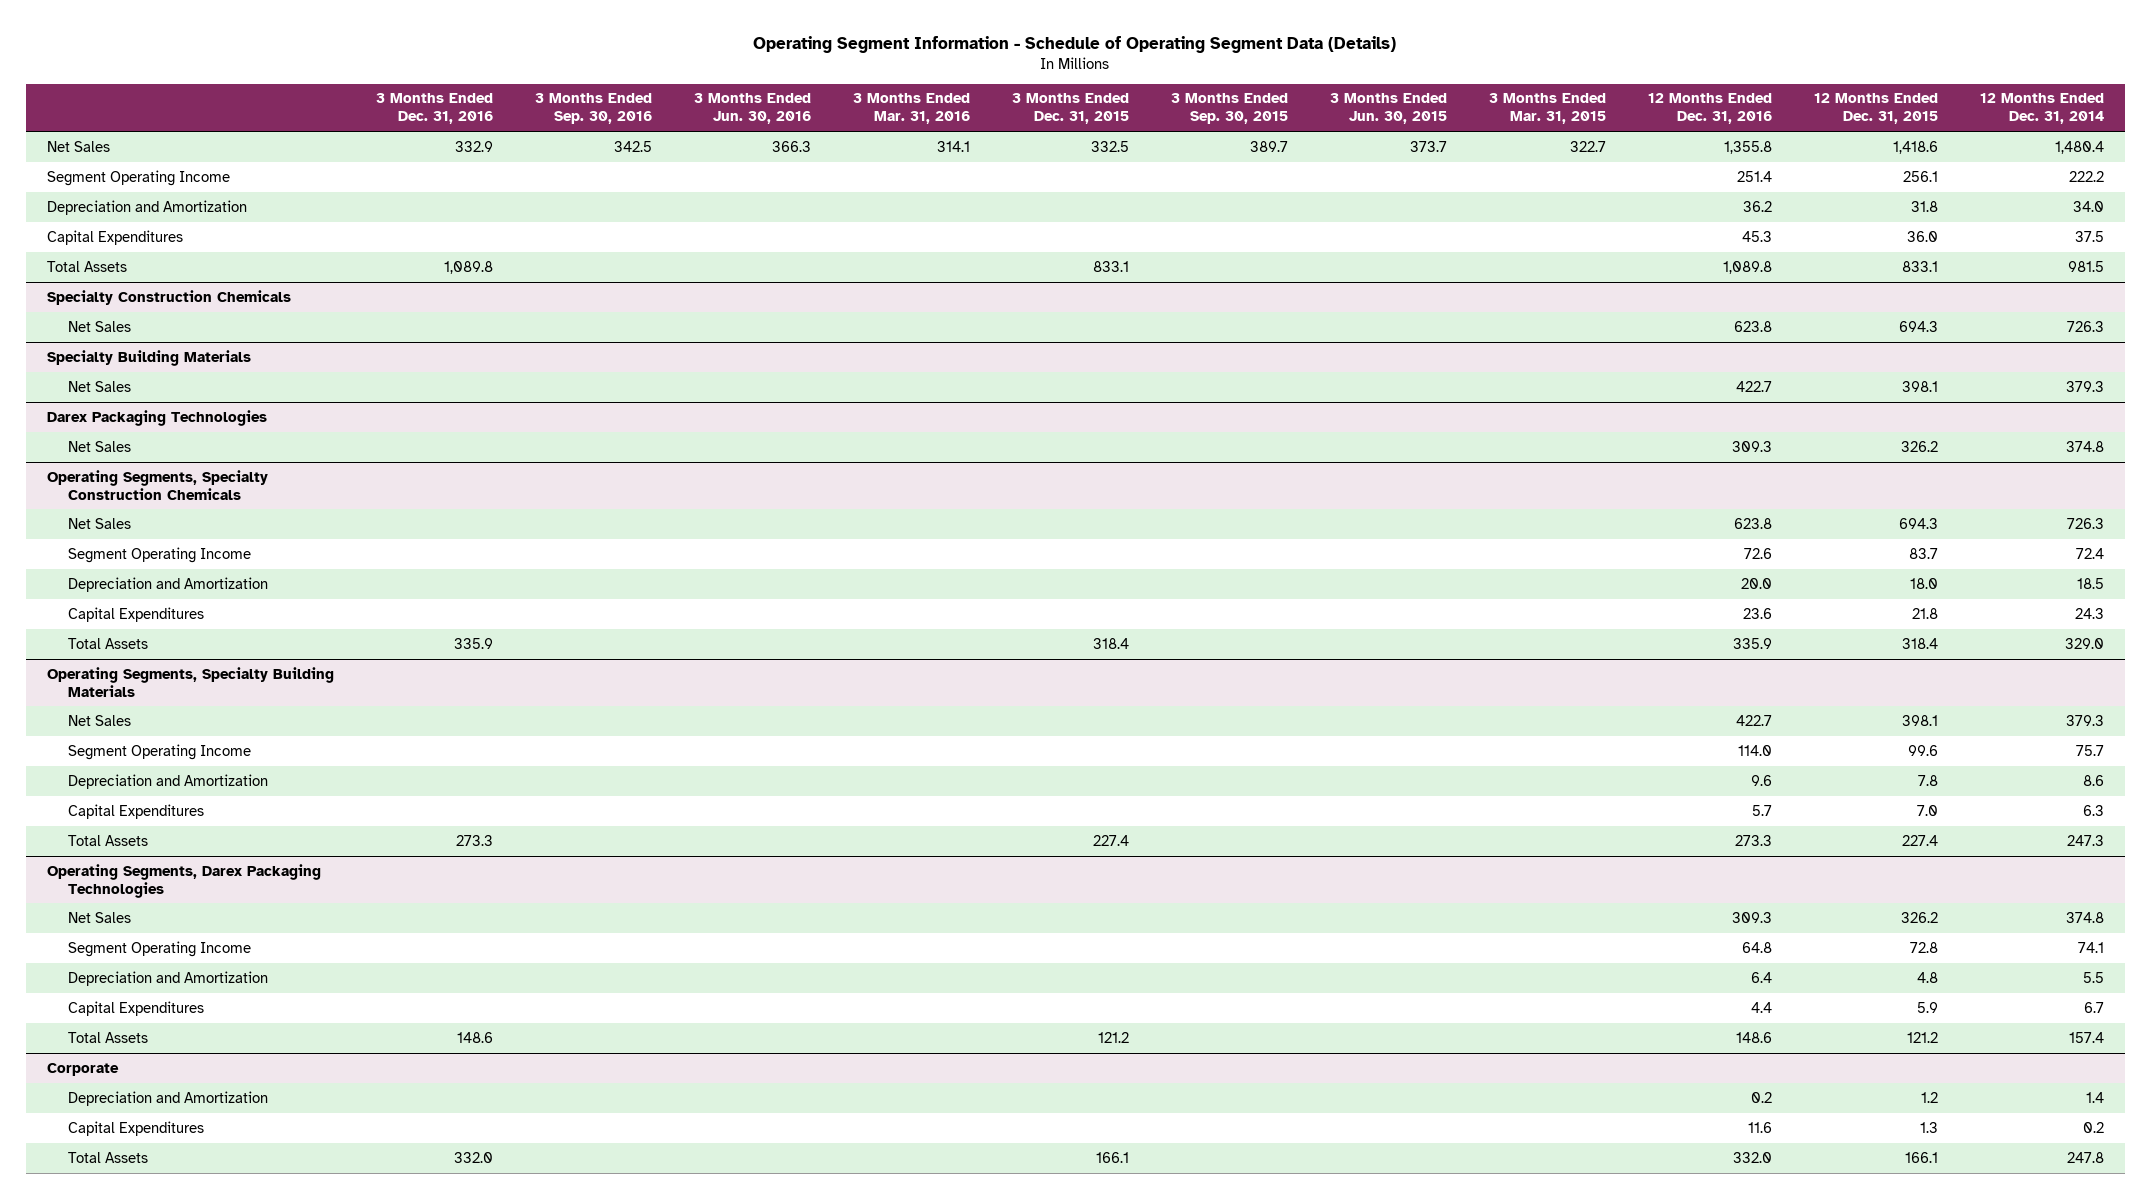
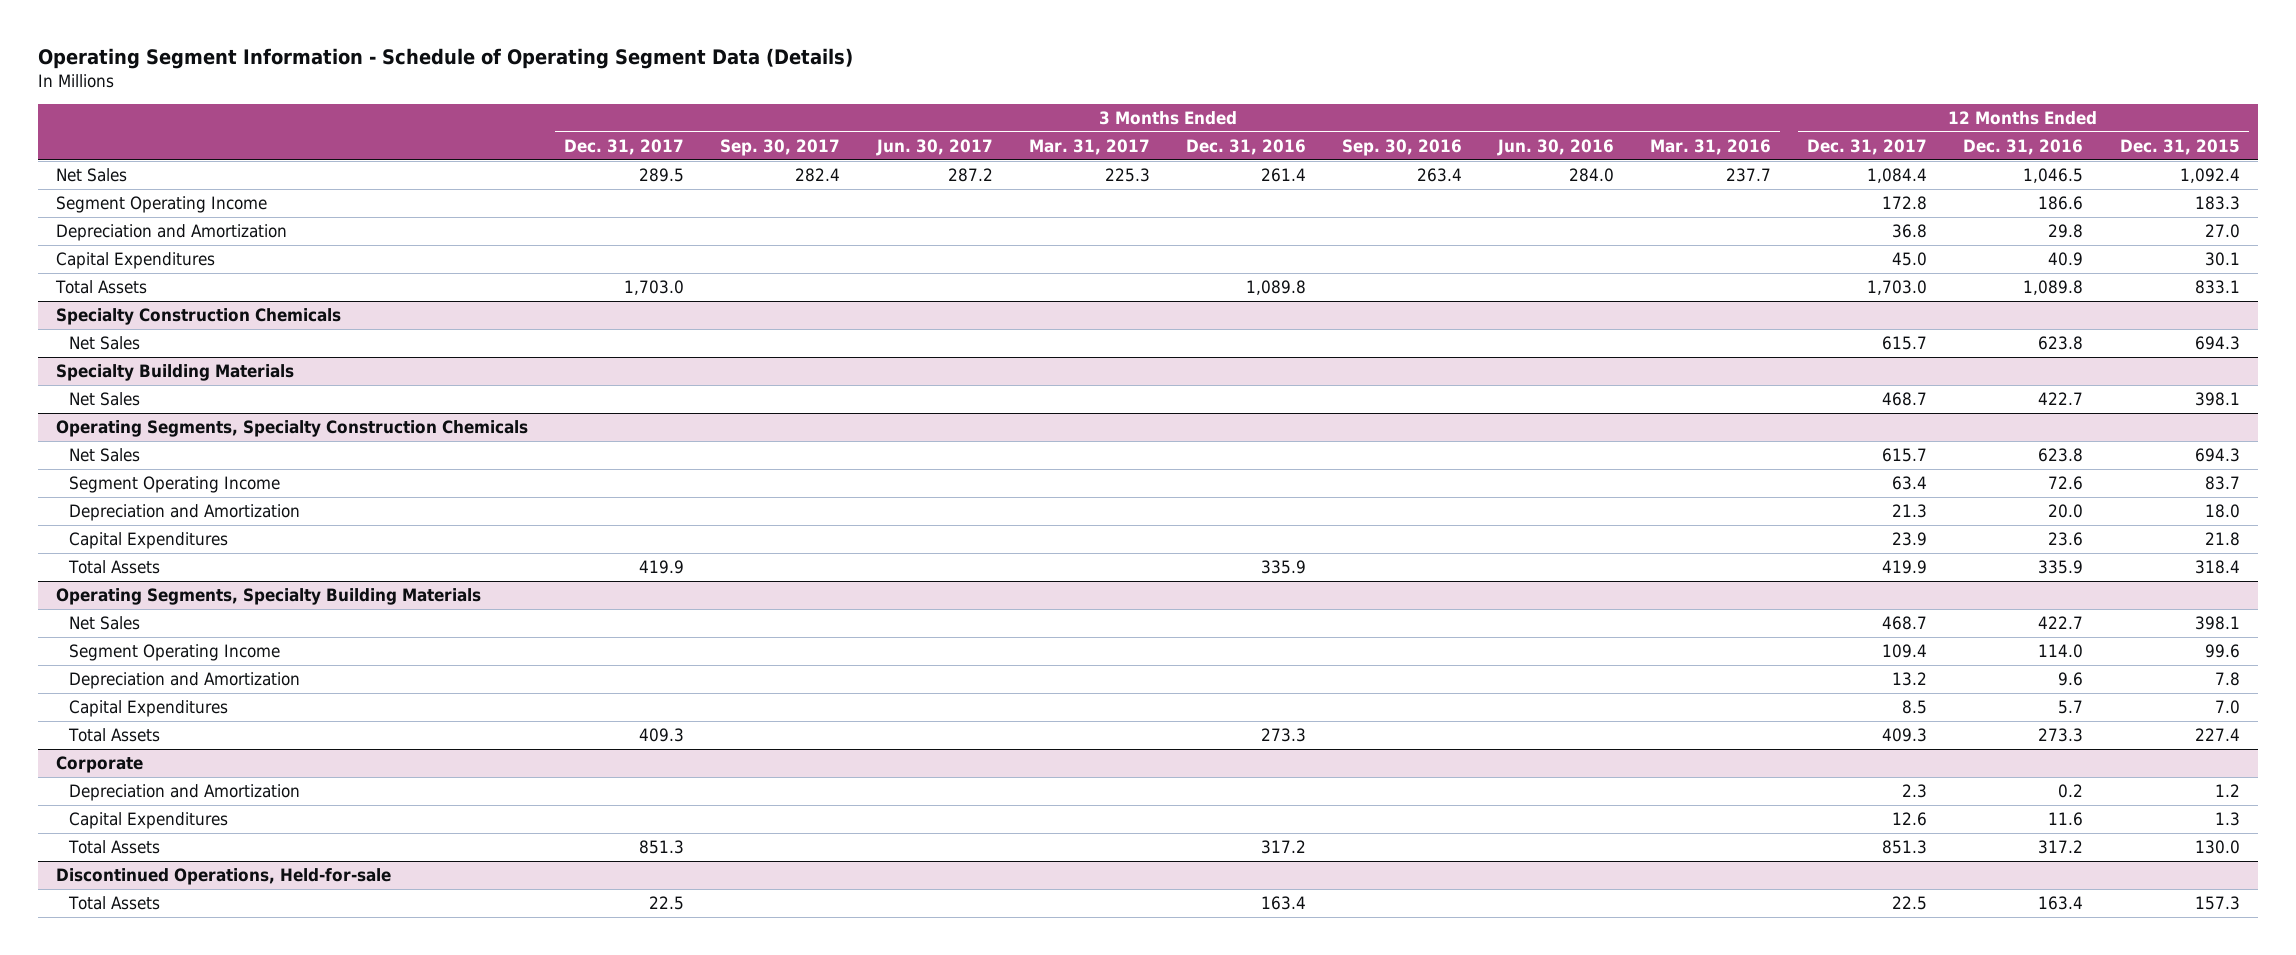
[1011,93,1129,125] 3 Months Ended Dec. 31, 2015 -> none
[1170,93,1288,125] 3 Months Ended Sep. 30, 2015 -> none
[1329,93,1447,125] 3 Months Ended Jun. 30, 2015 -> none
[1488,93,1606,125] 3 Months Ended Mar. 31, 2015 -> none
[1979,93,2104,125] 12 Months Ended Dec. 31, 2014 -> none
none -> [564,138,685,155] Dec. 31, 2017
none -> [720,138,841,156] Sep. 30, 2017
none -> [875,138,993,156] Jun. 30, 2017
none -> [1028,138,1150,155] Mar. 31, 2017
none -> [1807,138,1928,155] Dec. 31, 2017
[455,140,494,152] 332.9 -> [1260,168,1306,183] 261.4
[613,140,652,152] 342.5 -> [1416,168,1462,183] 263.4
[771,140,811,152] 366.3 -> [1569,168,1615,183] 284.0
[936,140,970,152] 314.1 -> [1726,168,1772,183] 237.7
[1723,140,1772,154] 1,355.8 -> [2023,168,2084,184] 1,046.5
[1892,140,1938,154] 1,418.6 -> [2179,168,2240,184] 1,092.4
[1736,170,1772,182] 251.4 -> [2038,196,2084,211] 186.6
[1902,170,1938,182] 256.1 -> [2194,196,2240,211] 183.3
[1742,200,1772,212] 36.2 -> [2048,224,2084,239] 29.8
[1910,200,1938,212] 31.8 -> [2204,224,2240,239] 27.0
[1741,230,1772,242] 45.3 -> [2048,252,2084,267] 40.9
[1906,230,1938,242] 36.0 -> [2204,252,2240,267] 30.1
[47,409,268,426] Darex Packaging Technologies -> none
[68,440,132,452] Net Sales -> none
[47,863,322,898] Operating Segments, Darex Packaging Technologies -> none
[68,911,132,923] Net Sales -> none
[68,940,252,957] Segment Operating Income -> none
[68,970,269,986] Depreciation and Amortization -> none
[68,1000,205,1016] Capital Expenditures -> none
[68,1031,149,1043] Total Assets -> none
[454,1151,494,1163] 332.0 -> [1260,840,1306,855] 317.2
[1732,1151,1772,1163] 332.0 -> [2038,840,2084,855] 317.2
[1904,1151,1938,1163] 166.1 -> [2194,840,2240,855] 130.0
none -> [56,868,392,886] Discontinued Operations, Held-for-sale
none -> [67,896,160,911] Total Assets

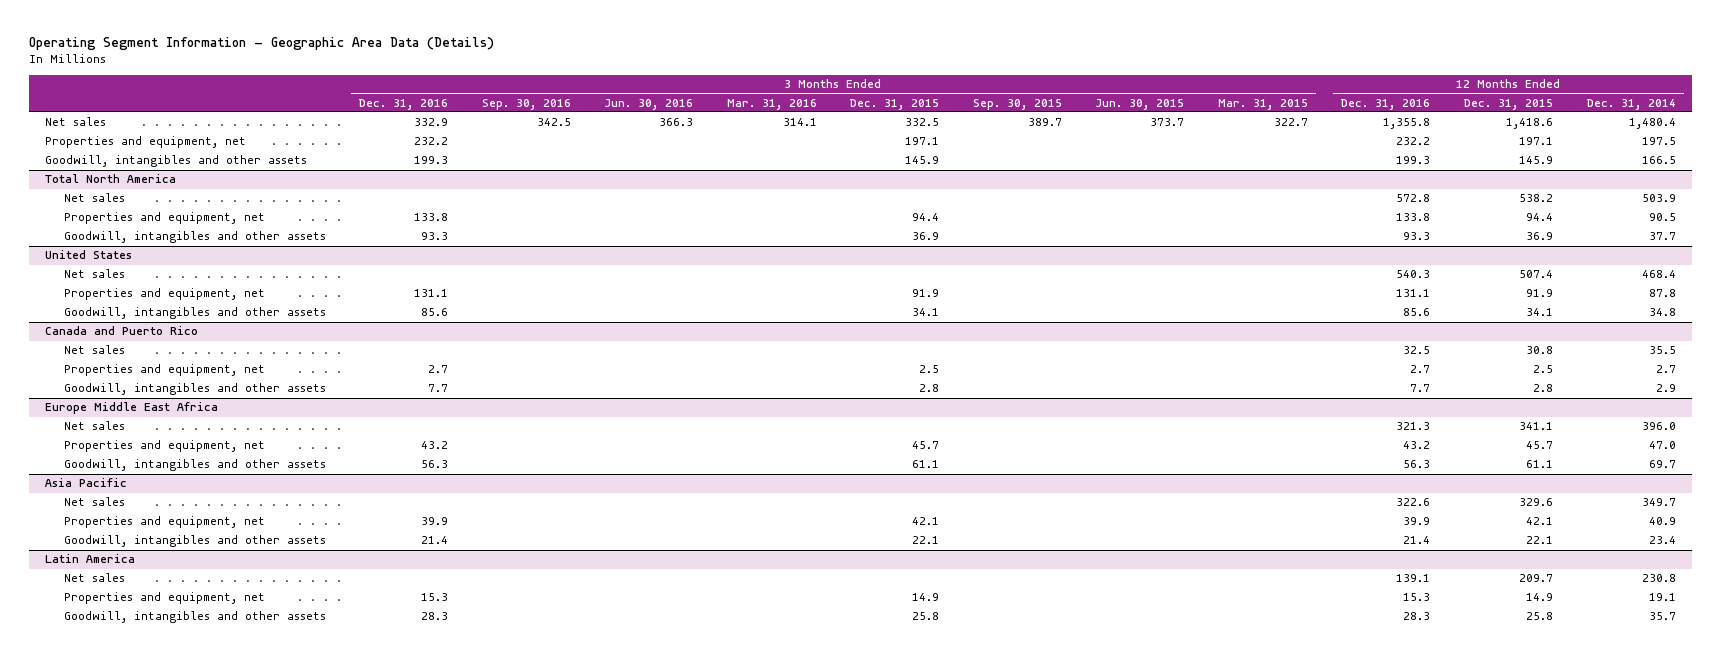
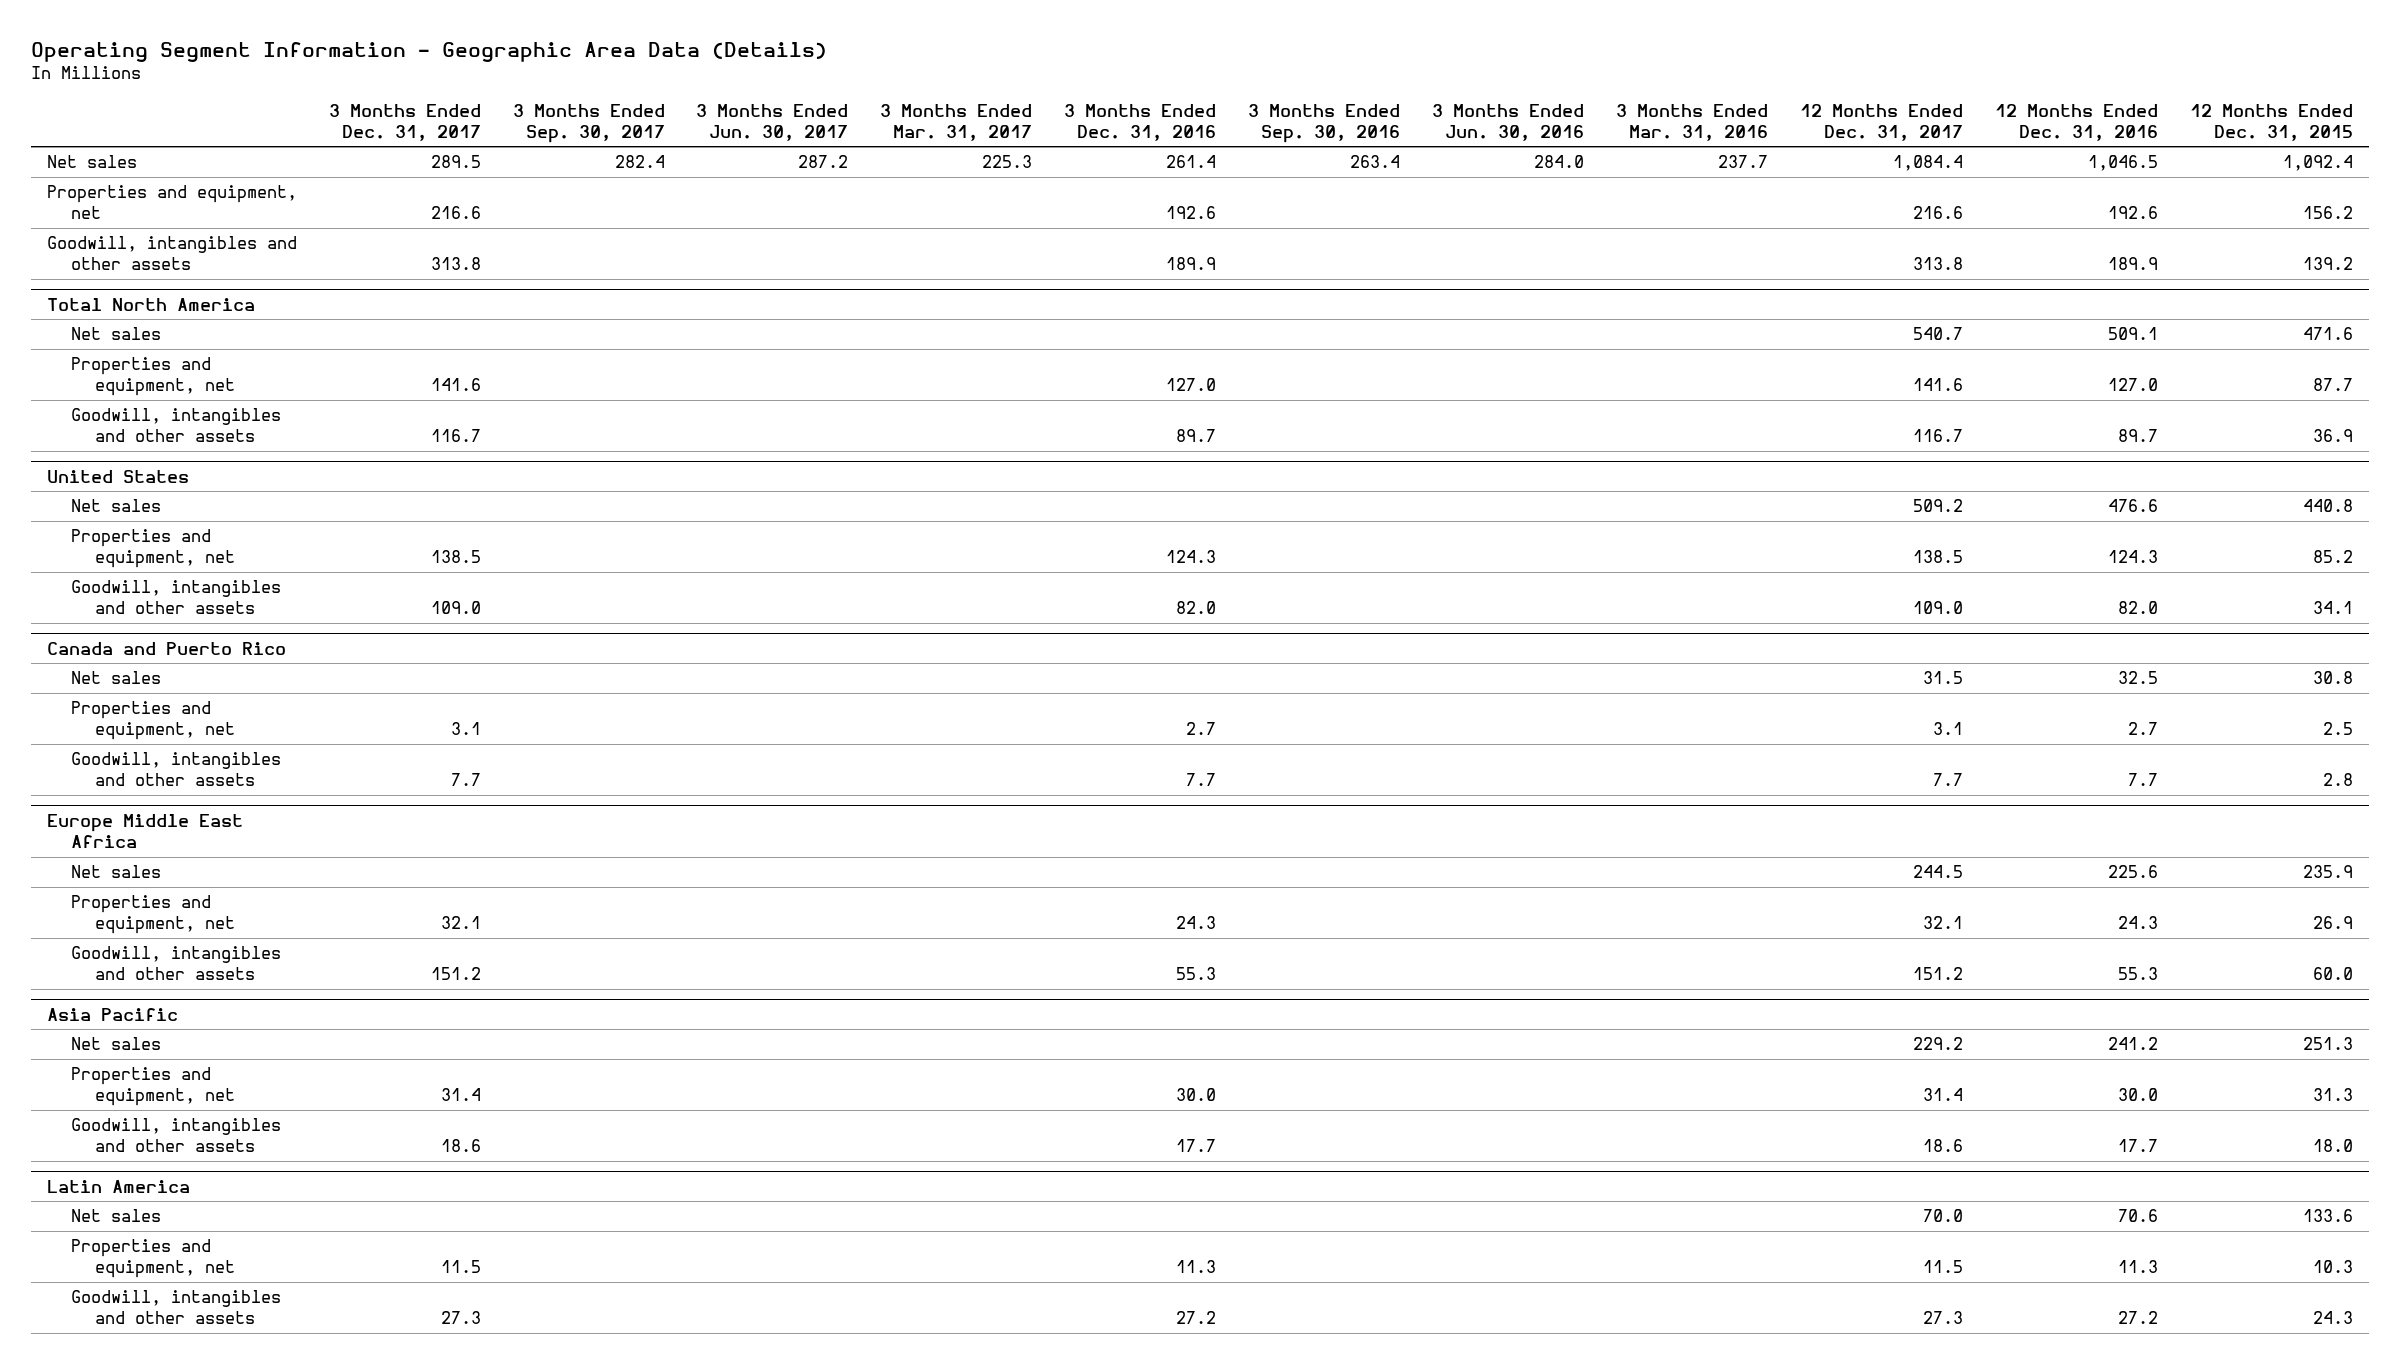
[850,98,940,110] Dec. 31, 2015 -> none
[972,98,1062,110] Sep. 30, 2015 -> none
[1095,98,1185,110] Jun. 30, 2015 -> none
[1217,98,1308,110] Mar. 31, 2015 -> none
[1586,98,1676,110] Dec. 31, 2014 -> none
none -> [328,103,481,141] 3 Months Ended Dec. 31, 2017
none -> [512,103,665,143] 3 Months Ended Sep. 30, 2017
none -> [696,103,849,141] 3 Months Ended Jun. 30, 2017
none -> [880,103,1033,141] 3 Months Ended Mar. 31, 2017
none -> [1799,103,1963,141] 12 Months Ended Dec. 31, 2017
[414,118,449,127] 332.9 -> [1166,155,1217,169] 261.4
[536,118,571,127] 342.5 -> [1350,155,1401,169] 263.4
[659,118,694,127] 366.3 -> [1534,155,1585,169] 284.0
[782,118,817,127] 314.1 -> [1717,155,1768,169] 237.7
[1383,118,1431,130] 1,355.8 -> [2087,155,2158,172] 1,046.5
[1505,118,1553,130] 1,418.6 -> [2282,155,2353,172] 1,092.4
[414,137,449,146] 232.2 -> [1166,206,1217,220] 192.6
[1396,137,1431,146] 232.2 -> [2107,206,2158,220] 192.6
[1518,137,1553,146] 197.1 -> [2302,206,2353,220] 156.2
[414,156,449,165] 199.3 -> [1166,257,1217,271] 189.9
[1396,156,1431,165] 199.3 -> [2107,257,2158,271] 189.9
[1518,156,1553,165] 145.9 -> [2302,257,2353,271] 139.2
[1396,194,1431,203] 572.8 -> [2107,327,2158,341] 509.1
[1518,194,1553,203] 538.2 -> [2302,327,2353,341] 471.6
[414,213,449,222] 133.8 -> [1166,378,1217,392] 127.0
[1396,213,1431,222] 133.8 -> [2107,378,2158,392] 127.0
[1525,213,1553,222] 94.4 -> [2312,378,2353,392] 87.7
[421,232,449,241] 93.3 -> [1176,429,1217,443] 89.7
[1403,232,1431,241] 93.3 -> [2117,429,2158,443] 89.7
[1396,270,1431,279] 540.3 -> [2107,499,2158,513] 476.6
[1518,270,1553,279] 507.4 -> [2302,499,2353,513] 440.8
[414,289,449,298] 131.1 -> [1166,550,1217,564] 124.3
[1396,289,1431,298] 131.1 -> [2107,550,2158,564] 124.3
[1525,289,1553,298] 91.9 -> [2312,550,2353,564] 85.2
[421,308,449,317] 85.6 -> [1176,601,1217,615] 82.0
[1403,308,1431,317] 85.6 -> [2117,601,2158,615] 82.0
[1396,422,1431,431] 321.3 -> [2107,865,2158,879] 225.6
[1518,422,1553,431] 341.1 -> [2302,865,2353,879] 235.9
[421,441,449,450] 43.2 -> [1176,916,1217,930] 24.3
[1403,441,1431,450] 43.2 -> [2117,916,2158,930] 24.3
[1525,441,1553,450] 45.7 -> [2312,916,2353,930] 26.9
[421,460,449,469] 56.3 -> [1176,967,1217,981] 55.3
[1403,460,1431,469] 56.3 -> [2117,967,2158,981] 55.3
[1525,460,1553,469] 61.1 -> [2312,967,2353,981] 60.0
[1396,498,1431,507] 322.6 -> [2107,1037,2158,1051] 241.2
[1518,498,1553,507] 329.6 -> [2302,1037,2353,1051] 251.3
[421,517,449,526] 39.9 -> [1176,1088,1217,1102] 30.0
[1403,517,1431,526] 39.9 -> [2117,1088,2158,1102] 30.0
[1525,517,1553,526] 42.1 -> [2312,1088,2353,1102] 31.3
[421,536,449,545] 21.4 -> [1176,1139,1217,1153] 17.7
[1403,536,1431,545] 21.4 -> [2117,1139,2158,1153] 17.7
[1525,536,1553,545] 22.1 -> [2312,1139,2353,1153] 18.0
[1396,574,1431,583] 139.1 -> [2117,1209,2158,1223] 70.6
[1518,574,1553,583] 209.7 -> [2302,1209,2353,1223] 133.6
[421,593,449,602] 15.3 -> [1176,1260,1217,1274] 11.3
[1403,593,1431,602] 15.3 -> [2117,1260,2158,1274] 11.3
[1525,593,1553,602] 14.9 -> [2312,1260,2353,1274] 10.3
[421,612,449,621] 28.3 -> [1176,1311,1217,1325] 27.2
[1403,612,1431,621] 28.3 -> [2117,1311,2158,1325] 27.2
[1525,612,1553,621] 25.8 -> [2312,1311,2353,1325] 24.3

